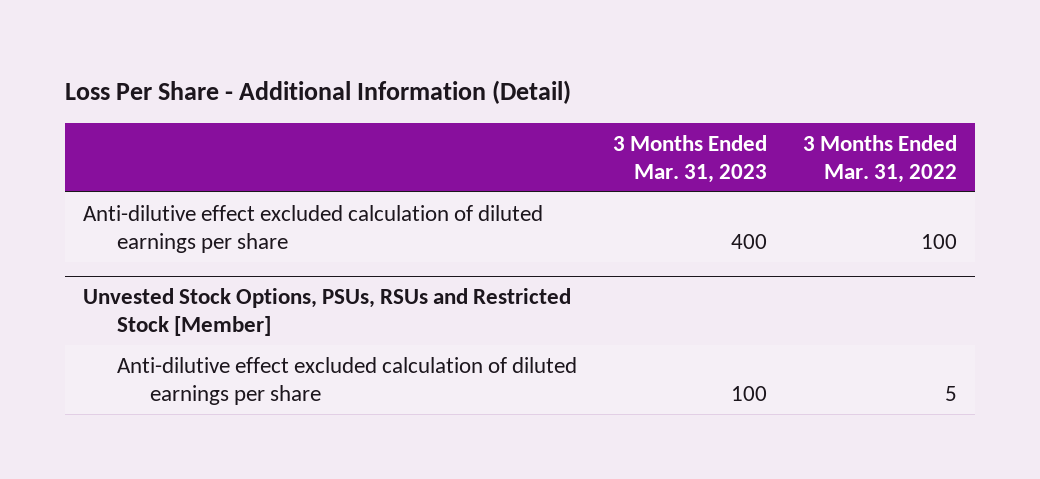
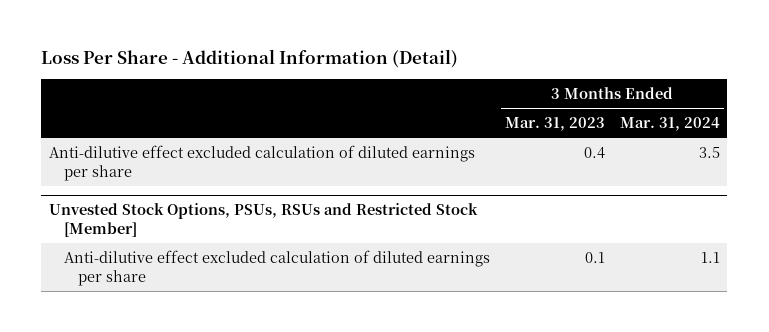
[802,134,957,183] 3 Months Ended Mar. 31, 2022 -> none
none -> [619,116,720,131] Mar. 31, 2024
[730,233,767,249] 400 -> [583,146,605,159] 0.4
[730,385,767,401] 100 -> [584,251,605,263] 0.1

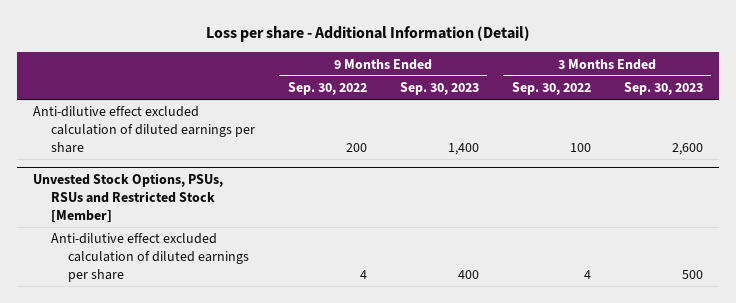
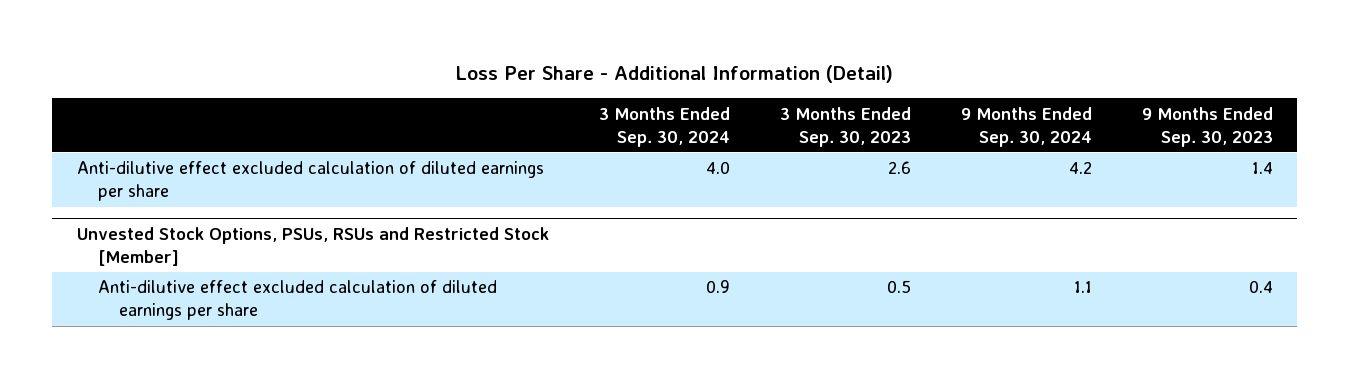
[205,26,530,43] Loss per share - Additional Information (Detail) -> [455,65,893,84] Loss Per Share - Additional Information (Detail)
[287,82,367,96] Sep. 30, 2022 -> none
[511,82,591,96] Sep. 30, 2022 -> none
none -> [599,106,731,147] 3 Months Ended Sep. 30, 2024
none -> [960,106,1092,147] 9 Months Ended Sep. 30, 2024
[447,143,479,156] 1,400 -> [1251,162,1273,175] 1.4
[671,143,703,156] 2,600 -> [887,161,911,175] 2.6
[457,270,479,280] 400 -> [1248,280,1273,294] 0.4
[681,270,703,280] 500 -> [886,280,911,294] 0.5

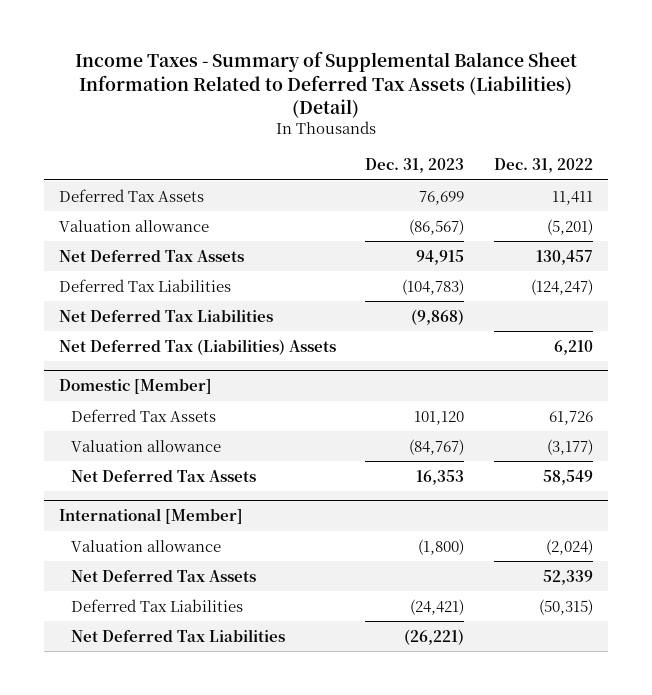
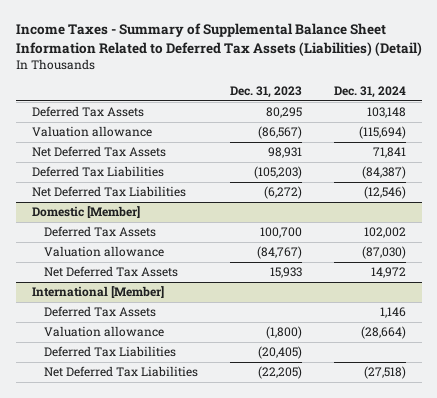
[493,158,593,174] Dec. 31, 2022 -> none
none -> [333,86,406,99] Dec. 31, 2024
[419,190,465,205] 76,699 -> [266,107,303,119] 80,295
[58,338,336,355] Net Deferred Tax (Liabilities) Assets -> none
[416,249,465,265] 94,915 -> [268,147,303,159] 98,931
[402,278,465,295] (104,783) -> [254,166,303,180] (105,203)
[411,308,465,325] (9,868) -> [264,186,303,200] (6,272)
[414,410,465,425] 101,120 -> [260,227,303,239] 100,700
[416,469,465,485] 16,353 -> [270,267,303,279] 15,933
none -> [44,306,157,318] Deferred Tax Assets
[71,569,257,582] Net Deferred Tax Assets -> none
[410,598,465,615] (24,421) -> [258,346,303,360] (20,405)
[404,628,465,645] (26,221) -> [258,366,303,380] (22,205)

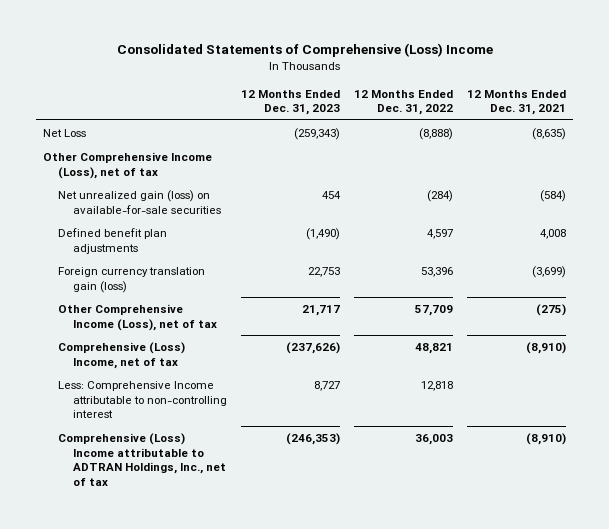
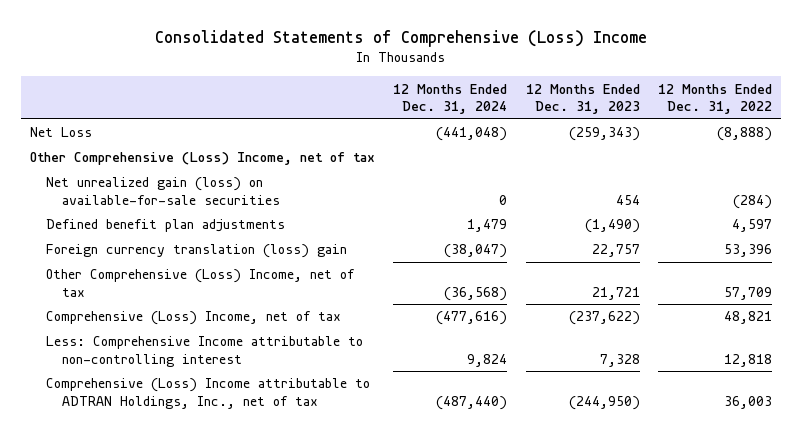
[467,89,567,116] 12 Months Ended Dec. 31, 2021 -> none
none -> [393,83,508,114] 12 Months Ended Dec. 31, 2024
[43,151,213,179] Other Comprehensive Income (Loss), net of tax -> [30,152,376,166] Other Comprehensive (Loss) Income, net of tax
[58,266,206,293] Foreign currency translation gain (loss) -> [46,244,348,259] Foreign currency translation (loss) gain
[308,266,341,277] 22,753 -> [591,244,640,258] 22,757
[58,303,218,331] Other Comprehensive Income (Loss), net of tax -> [46,269,356,297] Other Comprehensive (Loss) Income, net of tax
[302,304,341,316] 21,717 -> [591,286,640,300] 21,721
[286,341,341,354] (237,626) -> [568,311,640,326] (237,622)
[314,380,341,391] 8,727 -> [599,353,640,367] 7,328
[286,432,341,445] (246,353) -> [568,395,640,410] (244,950)

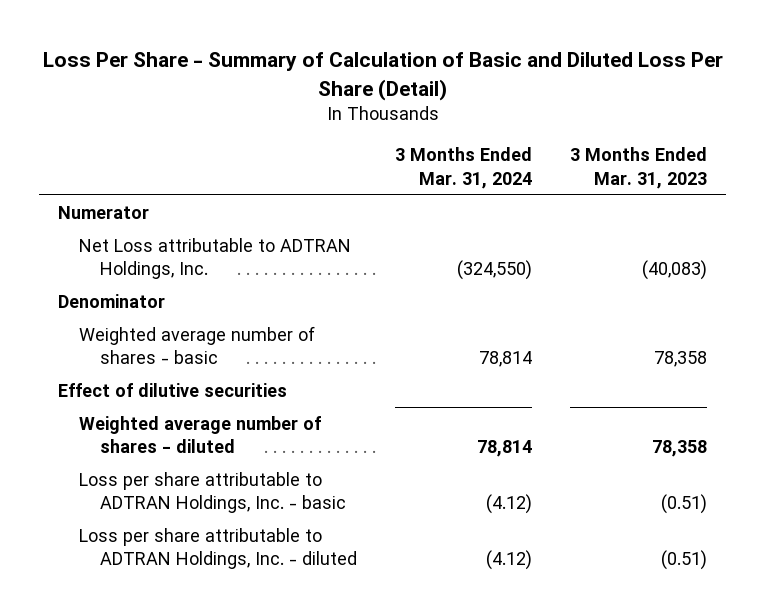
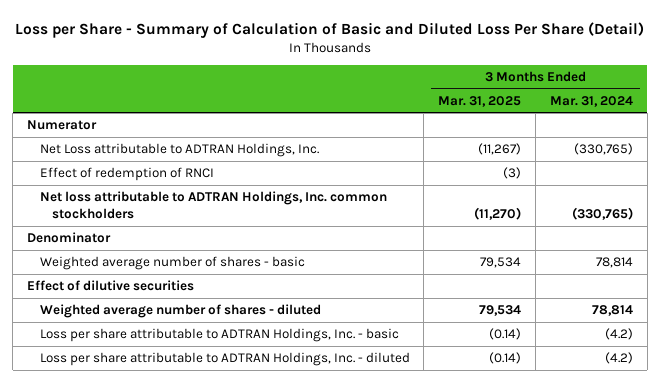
[42,52,723,101] Loss Per Share - Summary of Calculation of Basic and Diluted Loss Per Share (Detail) -> [15,21,645,38] Loss per Share - Summary of Calculation of Basic and Diluted Loss Per Share (Detail)
[570,147,708,189] 3 Months Ended Mar. 31, 2023 -> none
none -> [438,95,522,107] Mar. 31, 2025
[457,260,533,281] (324,550) -> [574,143,634,156] (330,765)
none -> [39,167,214,182] Effect of redemption of RNCI
none -> [39,191,387,220] Net loss attributable to ADTRAN Holdings, Inc. common stockholders
[486,494,533,515] (4.12) -> [605,328,634,341] (4.2)
[486,550,533,571] (4.12) -> [605,352,634,365] (4.2)

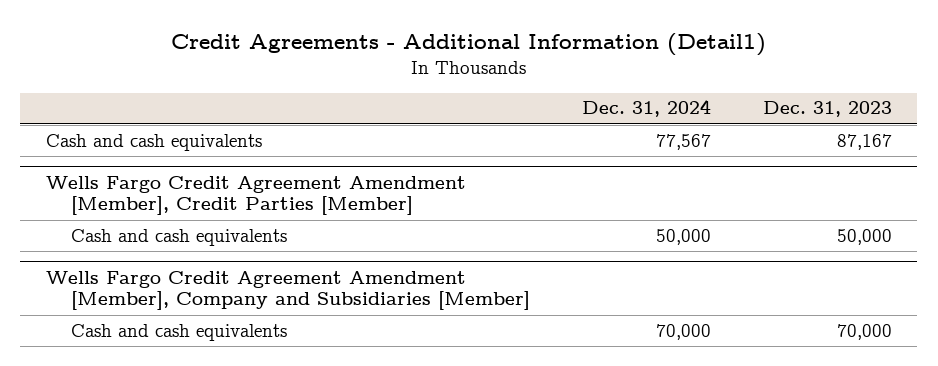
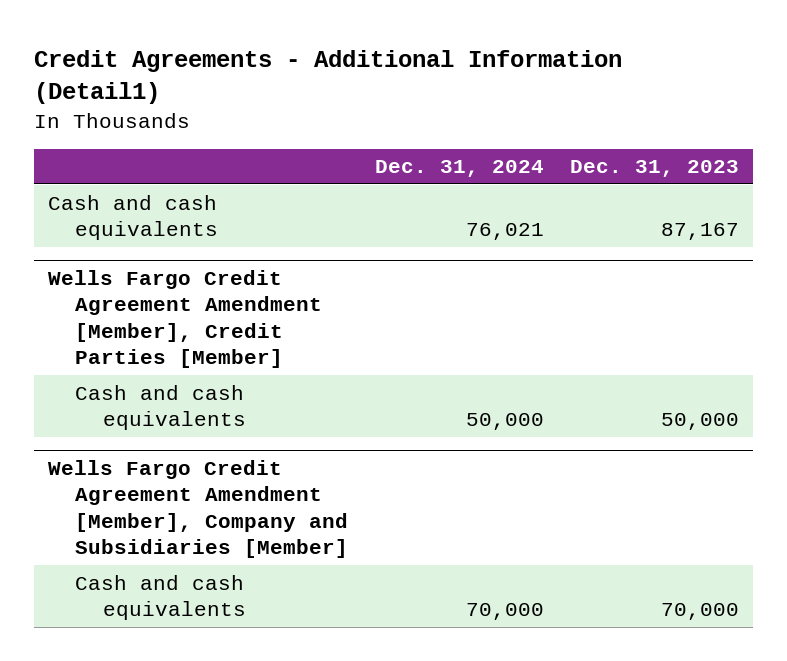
[655,133,711,150] 77,567 -> [465,223,544,241] 76,021

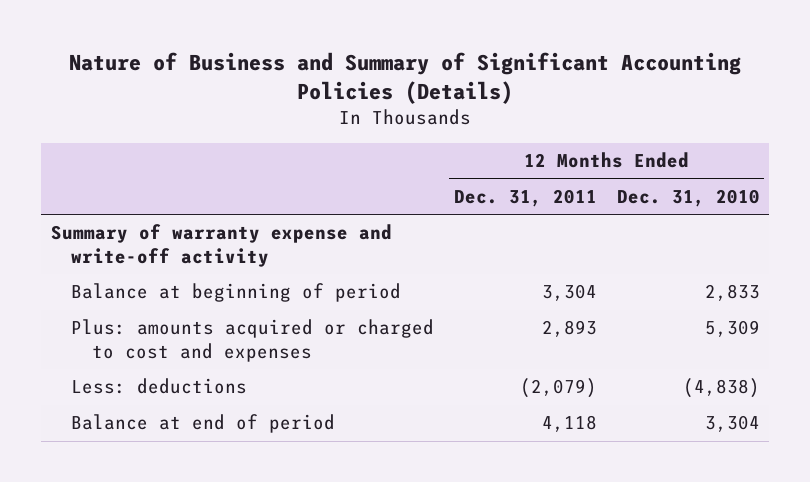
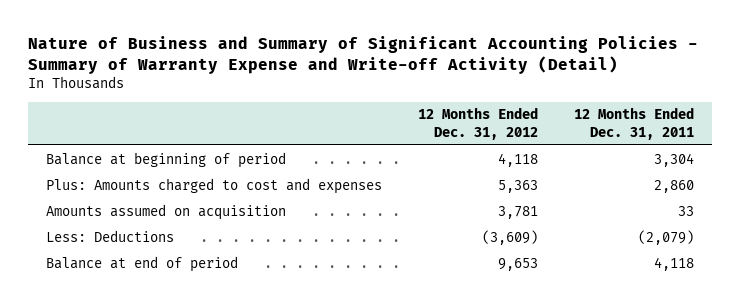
[69,51,742,105] Nature of Business and Summary of Significant Accounting Policies (Details) -> [27,35,698,74] Nature of Business and Summary of Significant Accounting Policies - Summary of Warranty Expense and Write-off Activity (Detail)
[616,189,760,208] Dec. 31, 2010 -> none
none -> [417,107,538,140] 12 Months Ended Dec. 31, 2012
[50,224,392,267] Summary of warranty expense and write-off activity -> none
[71,319,435,362] Plus: amounts acquired or charged to cost and expenses -> [45,177,382,194] Plus: Amounts charged to cost and expenses
[541,320,597,338] 2,893 -> [654,179,695,193] 2,860
none -> [45,203,286,220] Amounts assumed on acquisition
[71,378,248,395] Less: deductions -> [45,229,174,242] Less: Deductions

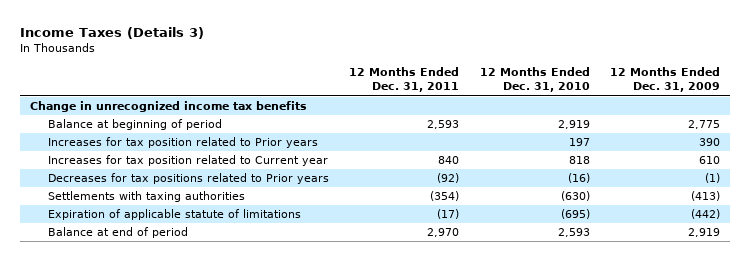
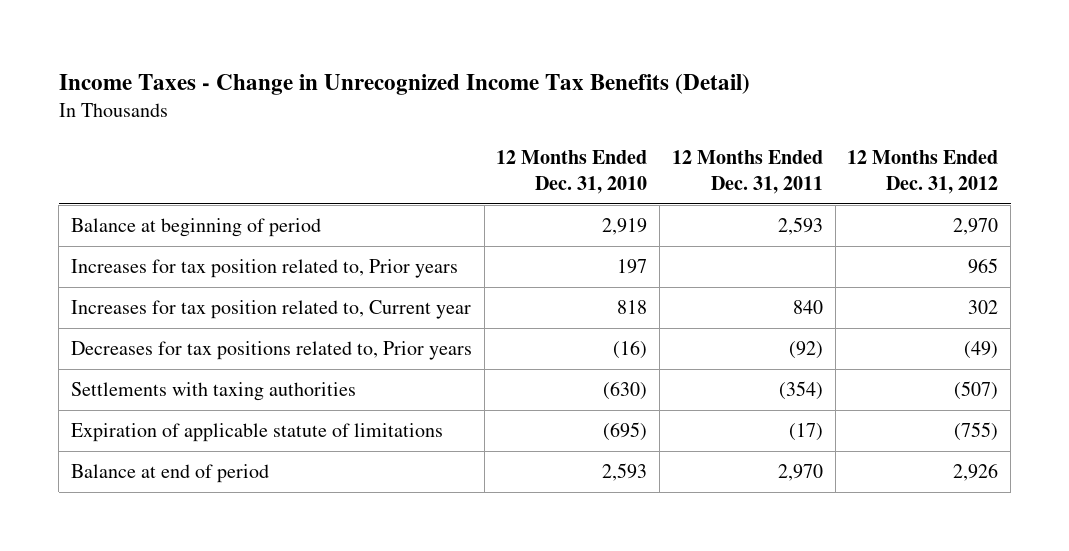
[19,27,204,40] Income Taxes (Details 3) -> [58,73,750,95] Income Taxes - Change in Unrecognized Income Tax Benefits (Detail)
[610,67,721,93] 12 Months Ended Dec. 31, 2009 -> none
none -> [847,149,999,194] 12 Months Ended Dec. 31, 2012
[30,101,308,113] Change in unrecognized income tax benefits -> none
[47,137,318,149] Increases for tax position related to Prior years -> [70,259,458,279] Increases for tax position related to, Prior years
[47,155,328,167] Increases for tax position related to Current year -> [70,300,471,320] Increases for tax position related to, Current year
[47,173,329,185] Decreases for tax positions related to Prior years -> [70,341,472,361] Decreases for tax positions related to, Prior years

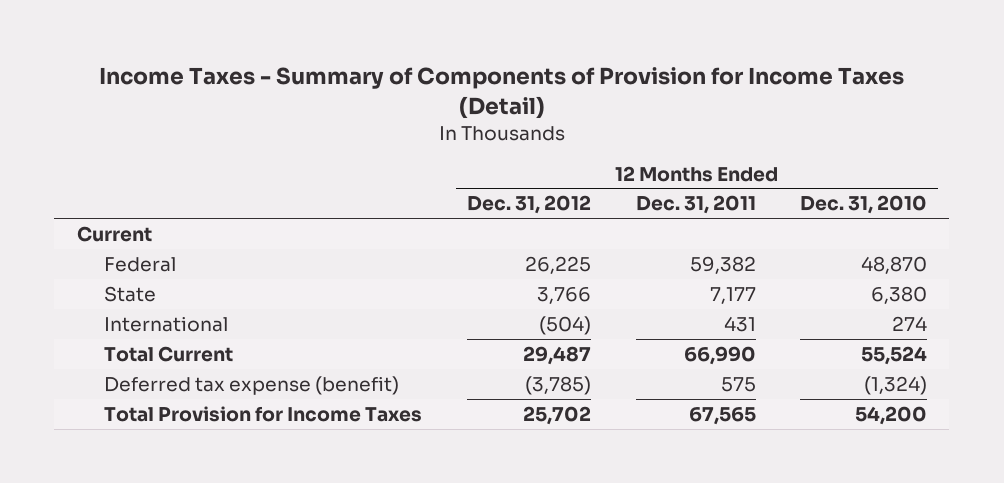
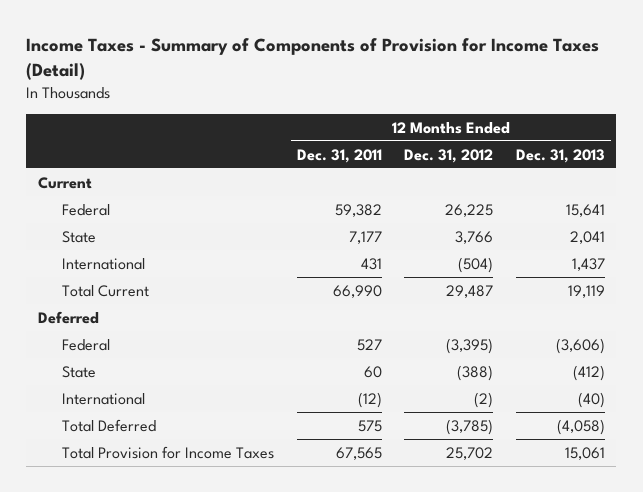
[800,195,928,215] Dec. 31, 2010 -> none
none -> [516,148,606,163] Dec. 31, 2013
none -> [37,310,99,324] Deferred
none -> [61,338,110,351] Federal
none -> [61,365,96,378] State
none -> [61,392,145,405] International
[104,375,400,395] Deferred tax expense (benefit) -> [61,418,156,432] Total Deferred

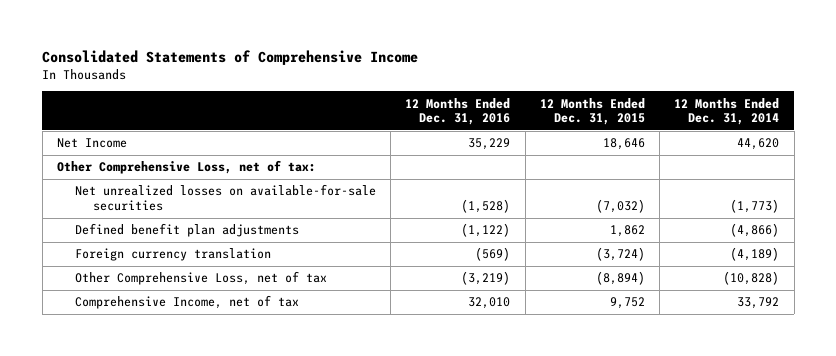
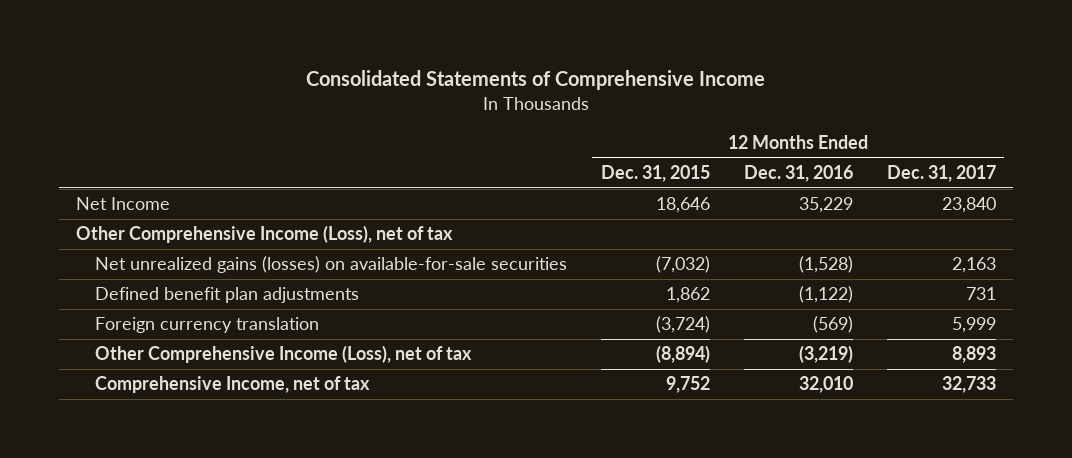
[674,97,780,126] 12 Months Ended Dec. 31, 2014 -> none
none -> [886,165,996,183] Dec. 31, 2017
[56,160,316,175] Other Comprehensive Loss, net of tax: -> [75,225,453,244] Other Comprehensive Income (Loss), net of tax
[74,184,376,211] Net unrealized losses on available-for-sale securities -> [94,256,567,274] Net unrealized gains (losses) on available-for-sale securities
[74,271,327,286] Other Comprehensive Loss, net of tax -> [94,345,472,364] Other Comprehensive Income (Loss), net of tax

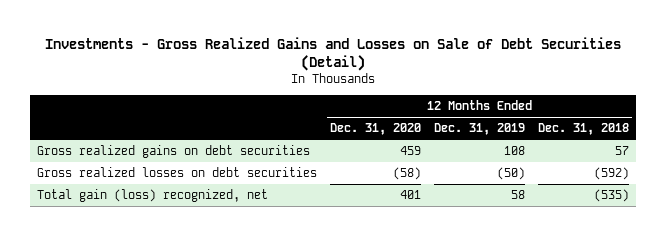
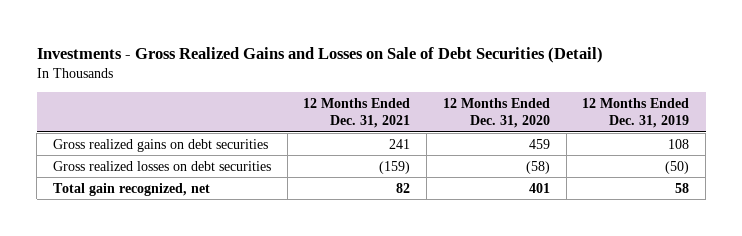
[538,123,630,136] Dec. 31, 2018 -> none
none -> [303,97,411,129] 12 Months Ended Dec. 31, 2021
[36,189,268,203] Total gain (loss) recognized, net -> [52,182,210,196] Total gain recognized, net

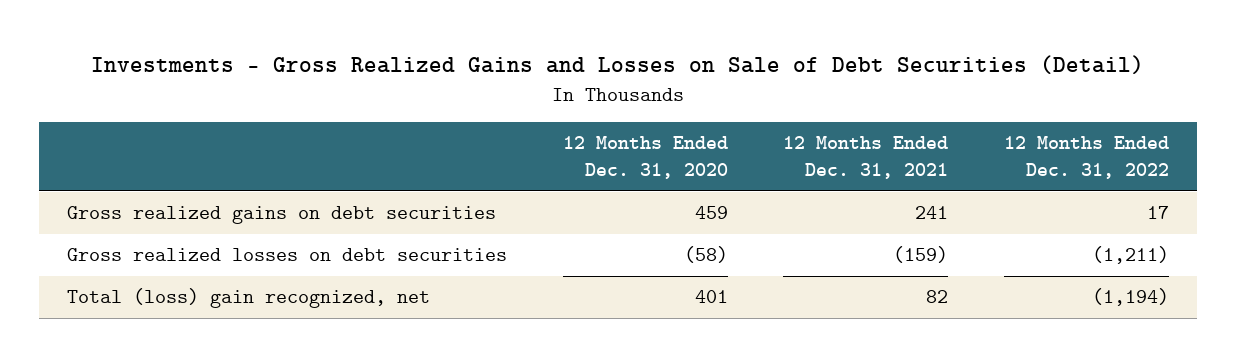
[582,97,690,129] 12 Months Ended Dec. 31, 2019 -> none
none -> [1003,136,1169,180] 12 Months Ended Dec. 31, 2022
[52,182,210,196] Total gain recognized, net -> [67,288,431,309] Total (loss) gain recognized, net

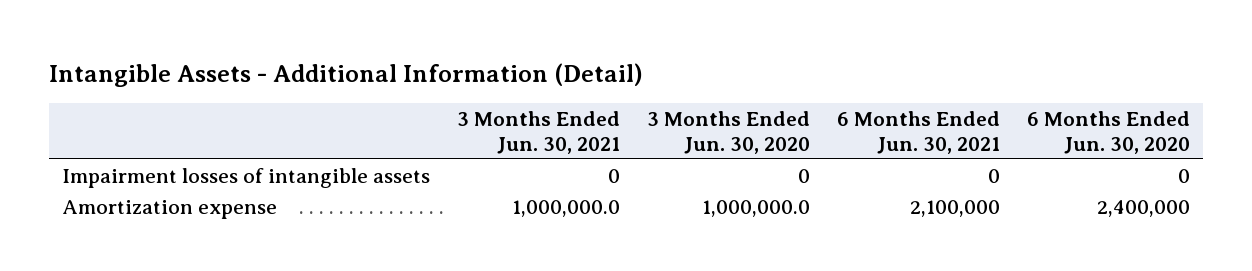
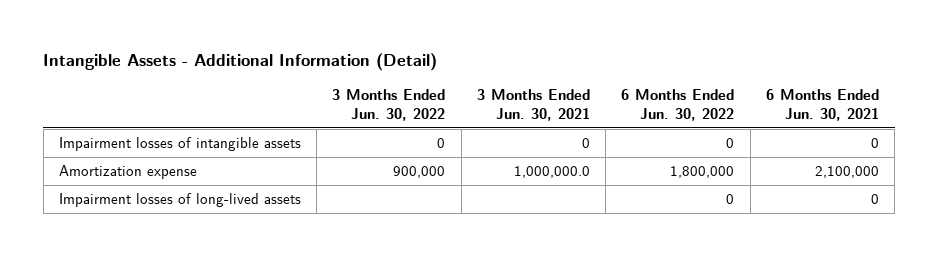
[647,110,811,154] 3 Months Ended Jun. 30, 2020 -> none
[1026,110,1190,154] 6 Months Ended Jun. 30, 2020 -> none
none -> [332,89,446,121] 3 Months Ended Jun. 30, 2022
none -> [621,89,735,121] 6 Months Ended Jun. 30, 2022
none -> [58,193,301,208] Impairment losses of long-lived assets

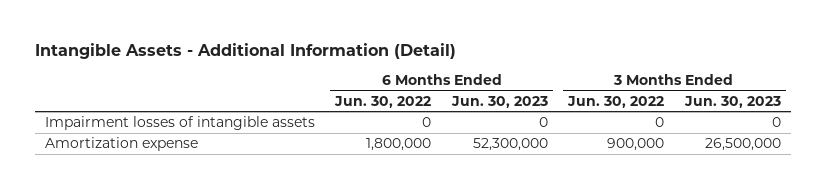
[476,89,590,121] 3 Months Ended Jun. 30, 2021 -> none
[765,89,879,121] 6 Months Ended Jun. 30, 2021 -> none
none -> [450,95,548,108] Jun. 30, 2023
none -> [683,95,781,108] Jun. 30, 2023
[58,193,301,208] Impairment losses of long-lived assets -> none

